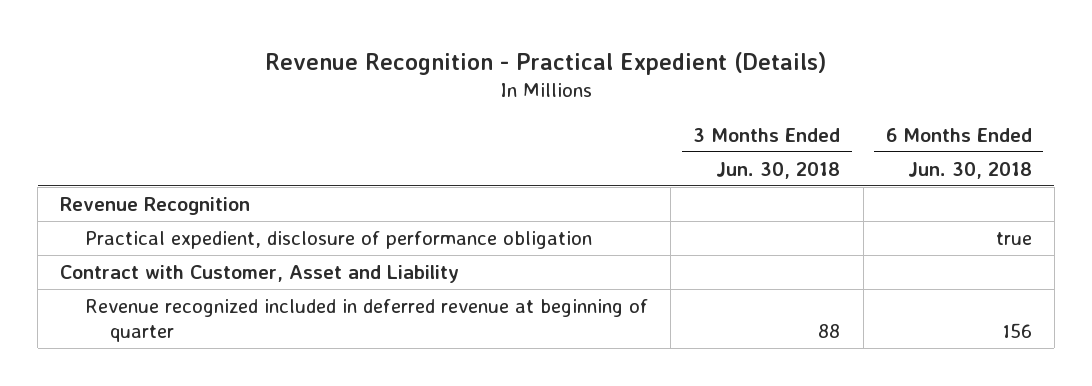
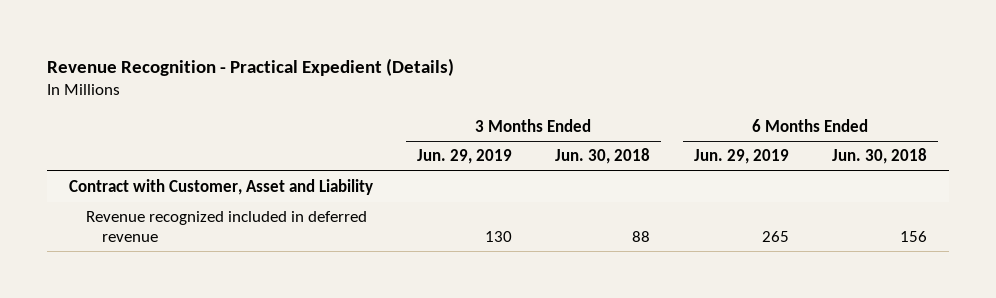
none -> [416,149,512,165] Jun. 29, 2019
none -> [693,149,789,165] Jun. 29, 2019
[60,196,251,215] Revenue Recognition -> none
[85,230,593,249] Practical expedient, disclosure of performance obligation -> none
[85,298,649,343] Revenue recognized included in deferred revenue at beginning of quarter -> [85,211,367,242] Revenue recognized included in deferred revenue

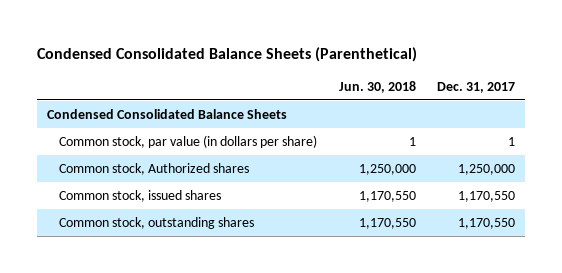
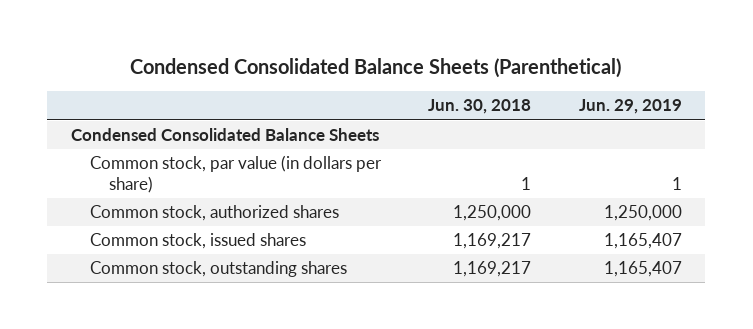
[436,81,515,93] Dec. 31, 2017 -> none
none -> [578,99,682,115] Jun. 29, 2019
[59,163,250,176] Common stock, Authorized shares -> [89,205,339,222] Common stock, authorized shares
[358,191,416,203] 1,170,550 -> [453,233,532,250] 1,169,217
[358,218,416,230] 1,170,550 -> [453,261,532,278] 1,169,217

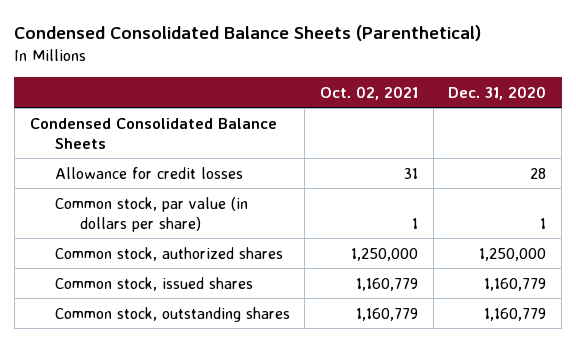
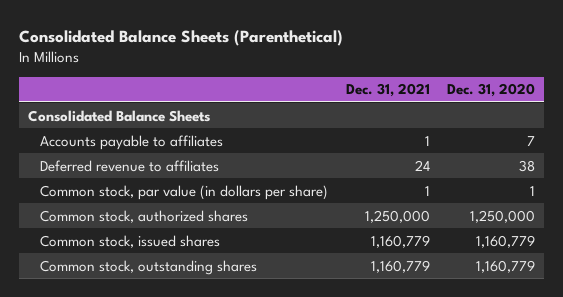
[14,25,482,42] Condensed Consolidated Balance Sheets (Parenthetical) -> [18,29,343,46] Consolidated Balance Sheets (Parenthetical)
[320,85,419,100] Oct. 02, 2021 -> none
none -> [345,83,430,98] Dec. 31, 2021
[54,166,243,179] Allowance for credit losses -> none
[29,117,277,149] Condensed Consolidated Balance Sheets -> [27,109,210,122] Consolidated Balance Sheets
none -> [39,134,223,150] Accounts payable to affiliates
none -> [39,159,219,172] Deferred revenue to affiliates

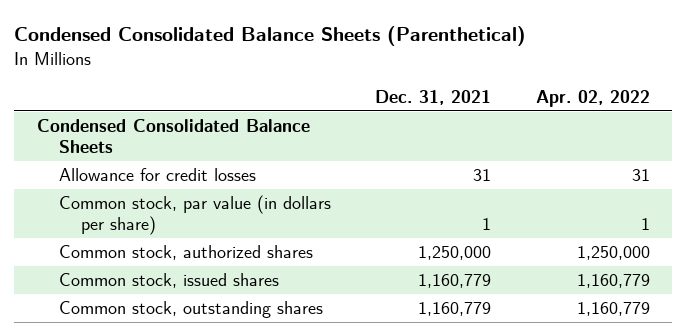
[18,29,343,46] Consolidated Balance Sheets (Parenthetical) -> [14,26,527,47] Condensed Consolidated Balance Sheets (Parenthetical)
[447,83,536,98] Dec. 31, 2020 -> none
none -> [535,89,650,107] Apr. 02, 2022
[39,134,223,150] Accounts payable to affiliates -> none
[39,159,219,172] Deferred revenue to affiliates -> none
[27,109,210,122] Consolidated Balance Sheets -> [36,119,310,154] Condensed Consolidated Balance Sheets
none -> [58,168,256,182] Allowance for credit losses

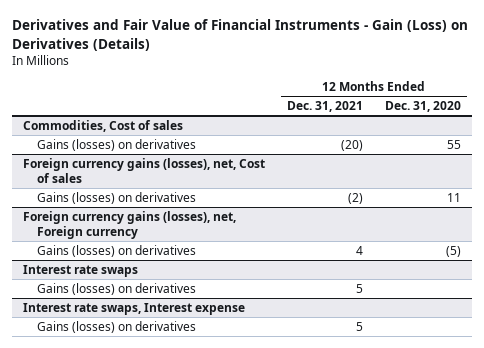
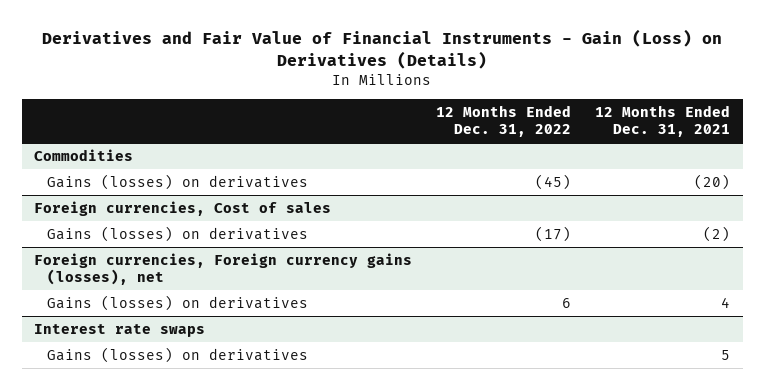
[385,100,462,112] Dec. 31, 2020 -> none
none -> [436,104,572,138] 12 Months Ended Dec. 31, 2022
[22,119,183,132] Commodities, Cost of sales -> none
none -> [34,148,134,161] Commodities
[22,157,265,183] Foreign currency gains (losses), net, Cost of sales -> none
none -> [34,200,332,216] Foreign currencies, Cost of sales
[22,210,236,239] Foreign currency gains (losses), net, Foreign currency -> [34,252,413,286] Foreign currencies, Foreign currency gains (losses), net
[22,302,245,315] Interest rate swaps, Interest expense -> none
[36,320,196,333] Gains (losses) on derivatives -> none

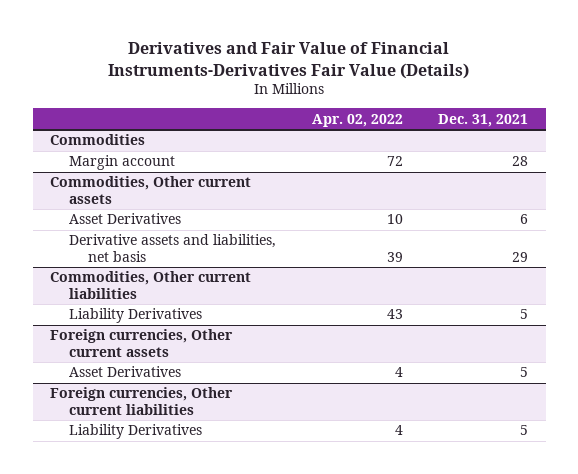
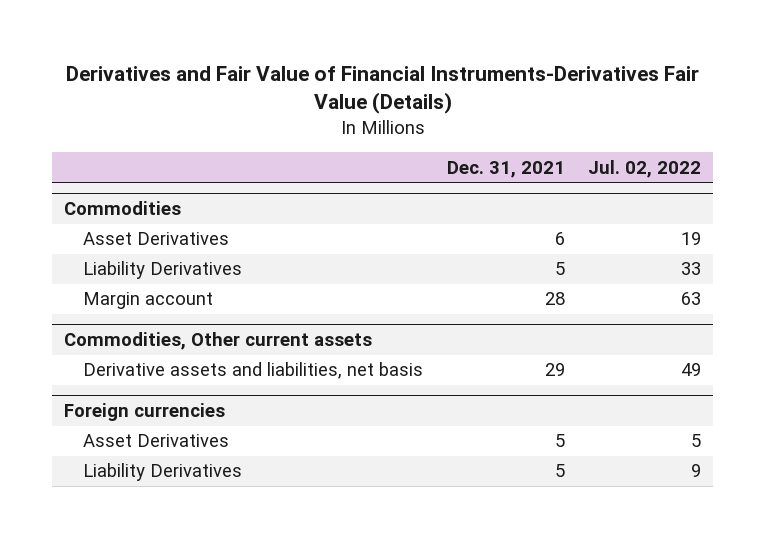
[311,113,403,127] Apr. 02, 2022 -> none
none -> [588,159,702,178] Jul. 02, 2022
none -> [82,232,229,246] Asset Derivatives
none -> [82,261,242,280] Liability Derivatives
[69,213,182,225] Asset Derivatives -> none
[50,271,252,299] Commodities, Other current liabilities -> none
[69,308,203,324] Liability Derivatives -> none
[50,329,234,357] Foreign currencies, Other current assets -> none
none -> [63,403,225,422] Foreign currencies
[50,387,234,415] Foreign currencies, Other current liabilities -> none

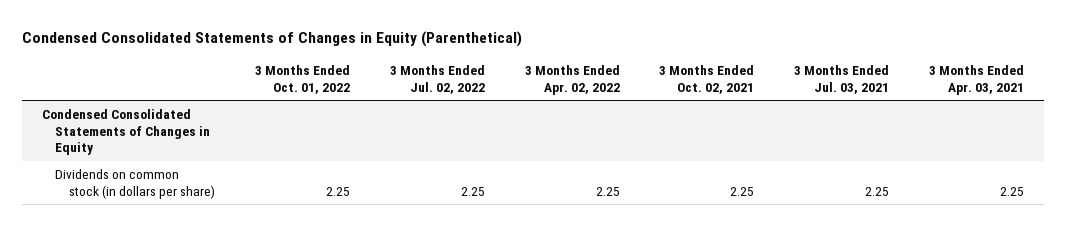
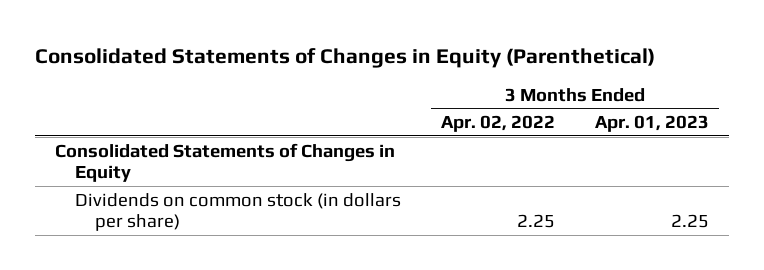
[22,31,523,48] Condensed Consolidated Statements of Changes in Equity (Parenthetical) -> [34,48,655,69] Consolidated Statements of Changes in Equity (Parenthetical)
[254,65,350,94] 3 Months Ended Oct. 01, 2022 -> none
[389,65,485,94] 3 Months Ended Jul. 02, 2022 -> none
[659,65,755,94] 3 Months Ended Oct. 02, 2021 -> none
[794,65,890,94] 3 Months Ended Jul. 03, 2021 -> none
[929,65,1025,95] 3 Months Ended Apr. 03, 2021 -> none
none -> [595,115,710,133] Apr. 01, 2023
[42,109,211,156] Condensed Consolidated Statements of Changes in Equity -> [54,142,395,183] Consolidated Statements of Changes in Equity

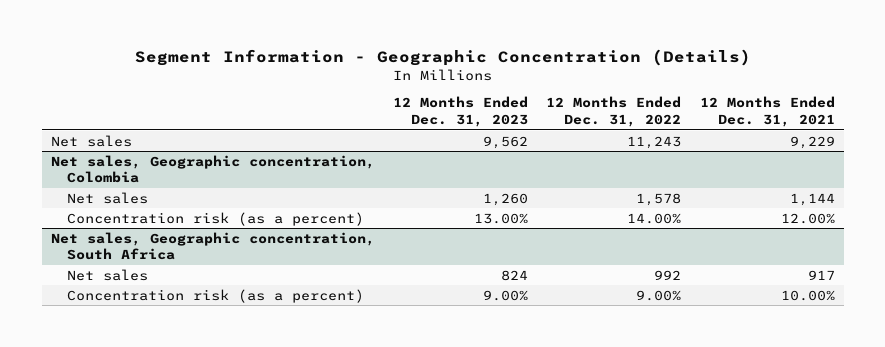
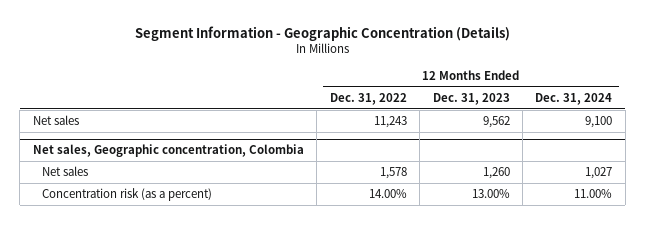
[699,96,835,128] 12 Months Ended Dec. 31, 2021 -> none
none -> [535,92,613,105] Dec. 31, 2024
[50,231,375,261] Net sales, Geographic concentration, South Africa -> none
[66,268,148,281] Net sales -> none
[66,288,364,303] Concentration risk (as a percent) -> none

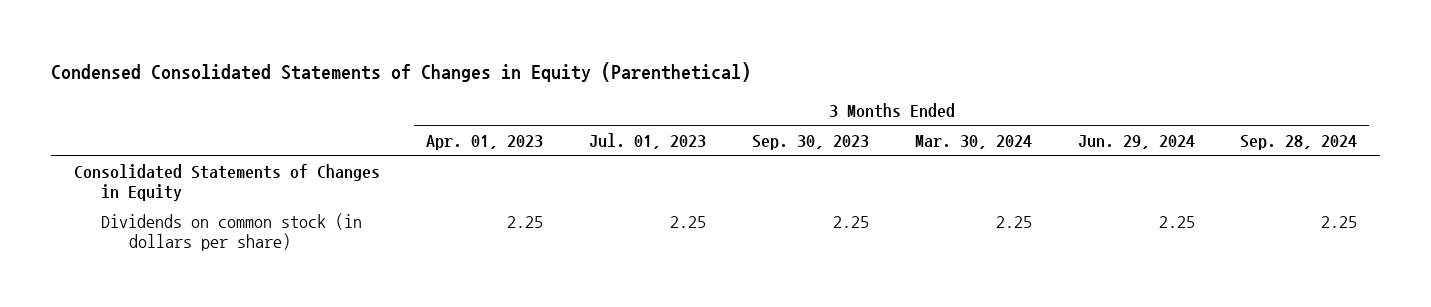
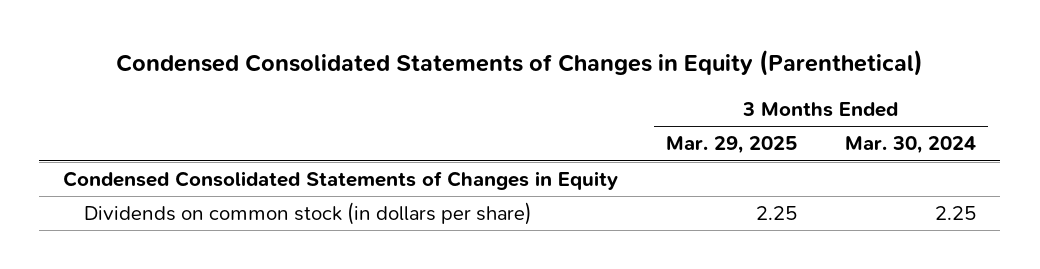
[425,135,543,151] Apr. 01, 2023 -> none
[588,133,706,150] Jul. 01, 2023 -> none
[751,135,869,151] Sep. 30, 2023 -> none
[1077,135,1195,150] Jun. 29, 2024 -> none
[1240,135,1358,151] Sep. 28, 2024 -> none
none -> [666,136,798,155] Mar. 29, 2025
[73,163,380,201] Consolidated Statements of Changes in Equity -> [63,171,619,191] Condensed Consolidated Statements of Changes in Equity

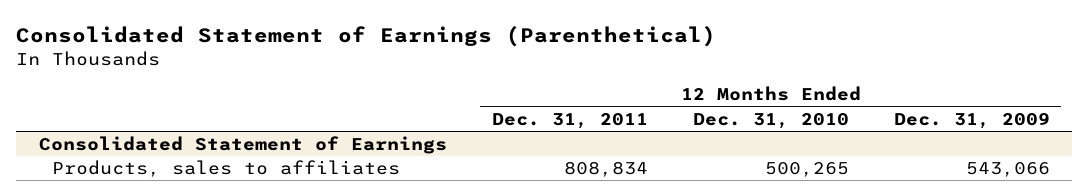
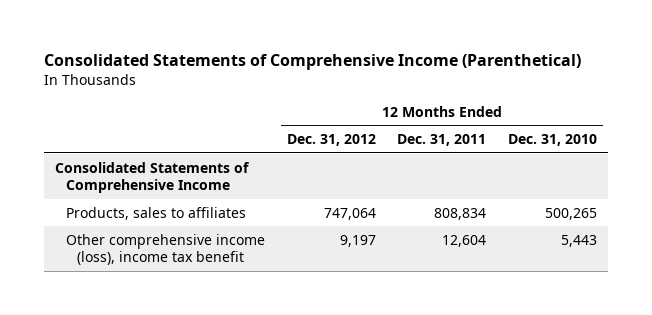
[16,26,717,48] Consolidated Statement of Earnings (Parenthetical) -> [43,53,581,70] Consolidated Statements of Comprehensive Income (Parenthetical)
[893,111,1050,129] Dec. 31, 2009 -> none
none -> [286,134,376,147] Dec. 31, 2012
[38,136,447,155] Consolidated Statement of Earnings -> [54,161,250,194] Consolidated Statements of Comprehensive Income
none -> [66,233,266,266] Other comprehensive income (loss), income tax benefit

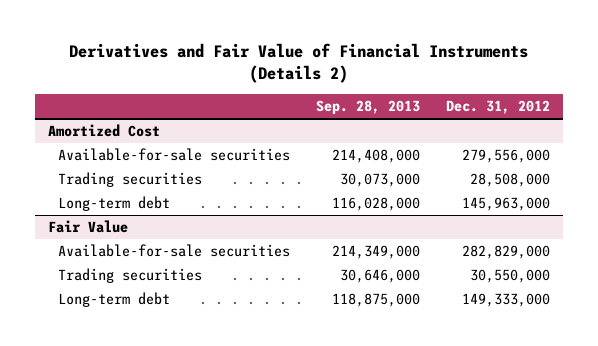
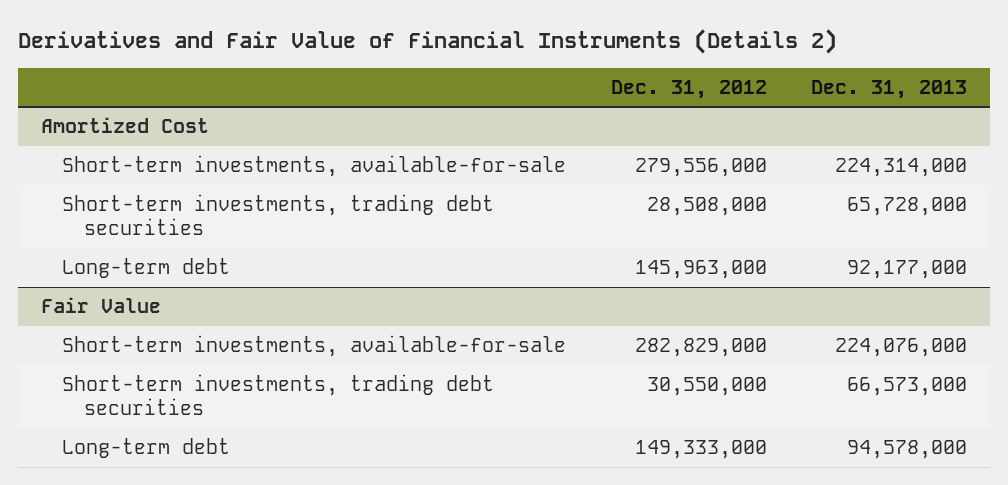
[316,100,421,115] Sep. 28, 2013 -> none
none -> [811,79,968,99] Dec. 31, 2013
[58,148,291,162] Available-for-sale securities -> [62,155,567,178] Short-term investments, available-for-sale
[58,172,203,188] Trading securities -> [62,194,495,236] Short-term investments, trading debt securities
[58,244,291,258] Available-for-sale securities -> [62,335,567,358] Short-term investments, available-for-sale
[58,268,203,284] Trading securities -> [62,374,495,416] Short-term investments, trading debt securities

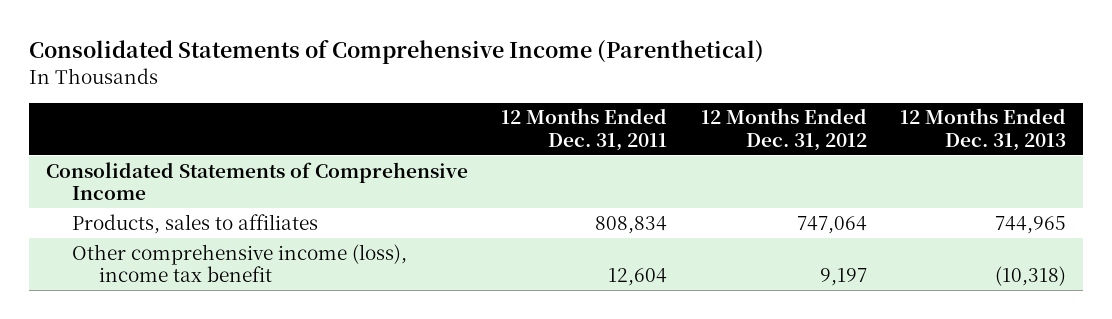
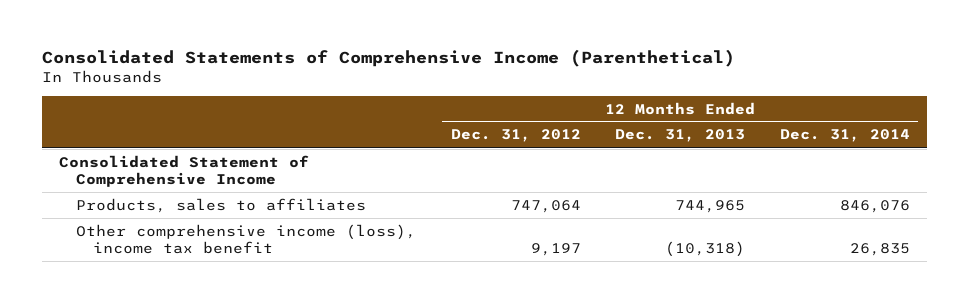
[501,108,668,151] 12 Months Ended Dec. 31, 2011 -> none
none -> [779,129,910,143] Dec. 31, 2014
[45,161,468,201] Consolidated Statements of Comprehensive Income -> [59,154,310,187] Consolidated Statement of Comprehensive Income

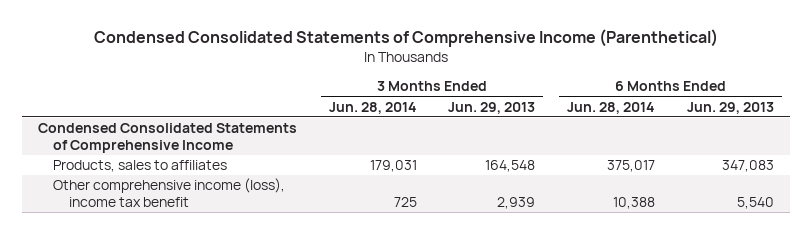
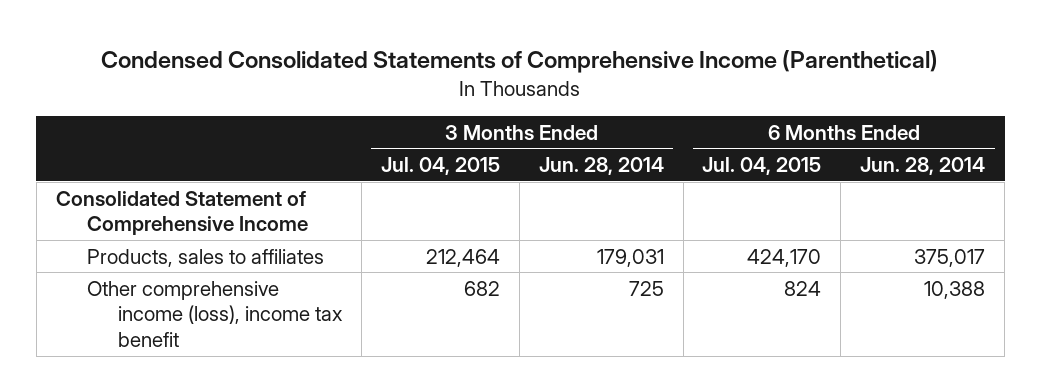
[448,101,536,114] Jun. 29, 2013 -> none
[687,101,775,114] Jun. 29, 2013 -> none
none -> [380,156,500,175] Jul. 04, 2015
none -> [702,156,822,175] Jul. 04, 2015
[37,123,297,153] Condensed Consolidated Statements of Comprehensive Income -> [55,190,308,236] Consolidated Statement of Comprehensive Income

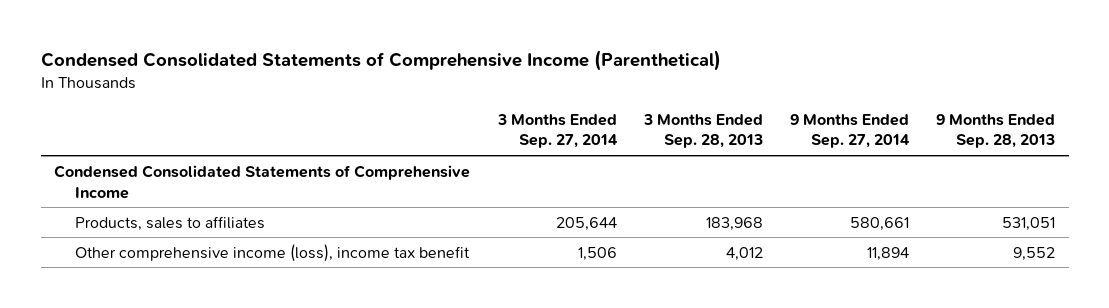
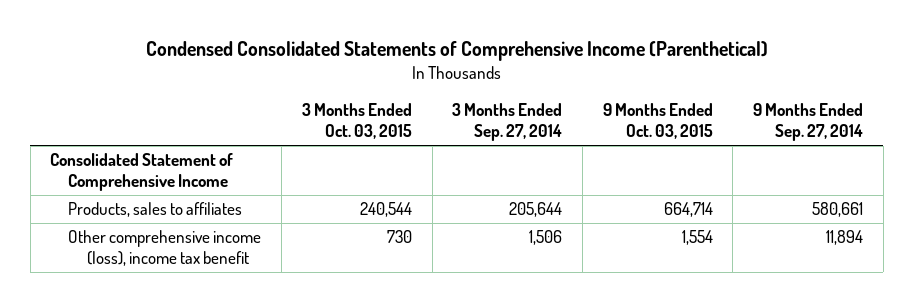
[642,113,763,149] 3 Months Ended Sep. 28, 2013 -> none
[936,113,1056,149] 9 Months Ended Sep. 28, 2013 -> none
none -> [301,103,412,140] 3 Months Ended Oct. 03, 2015
none -> [602,103,713,140] 9 Months Ended Oct. 03, 2015
[54,164,471,199] Condensed Consolidated Statements of Comprehensive Income -> [50,153,234,192] Consolidated Statement of Comprehensive Income

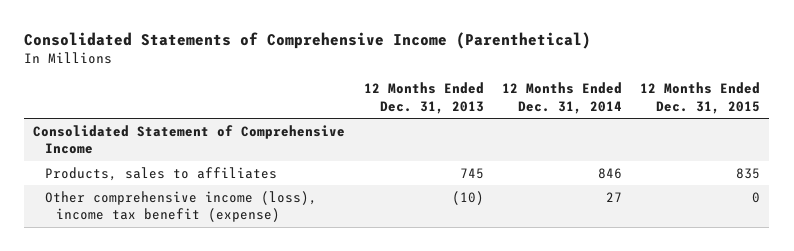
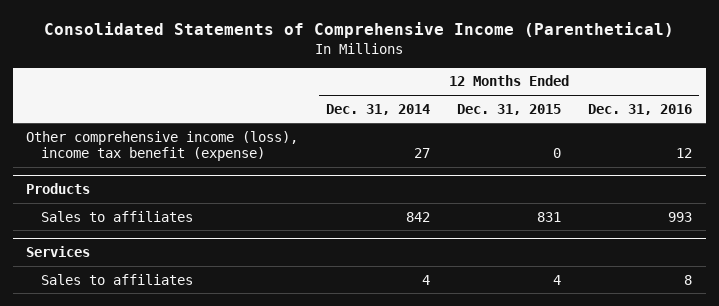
[363,82,484,114] 12 Months Ended Dec. 31, 2013 -> none
none -> [588,103,693,115] Dec. 31, 2016
[33,124,346,155] Consolidated Statement of Comprehensive Income -> none
[44,166,277,181] Products, sales to affiliates -> none
none -> [26,183,91,195] Products
none -> [40,210,193,222] Sales to affiliates
none -> [26,246,91,258] Services
none -> [40,273,193,285] Sales to affiliates

